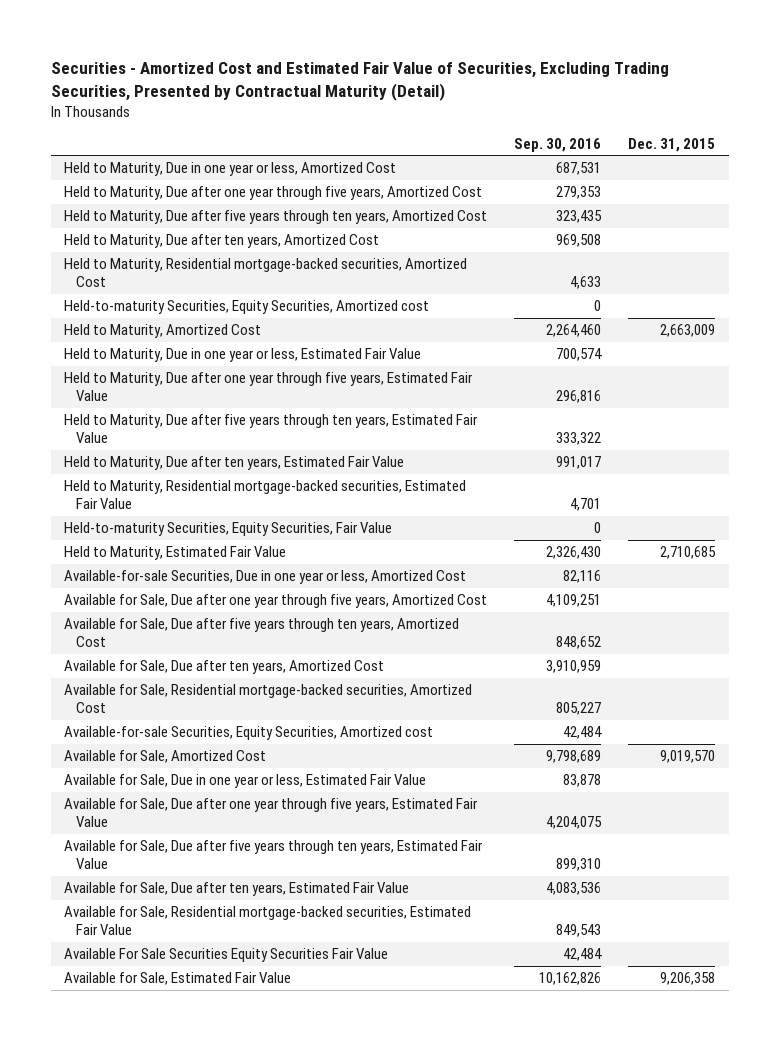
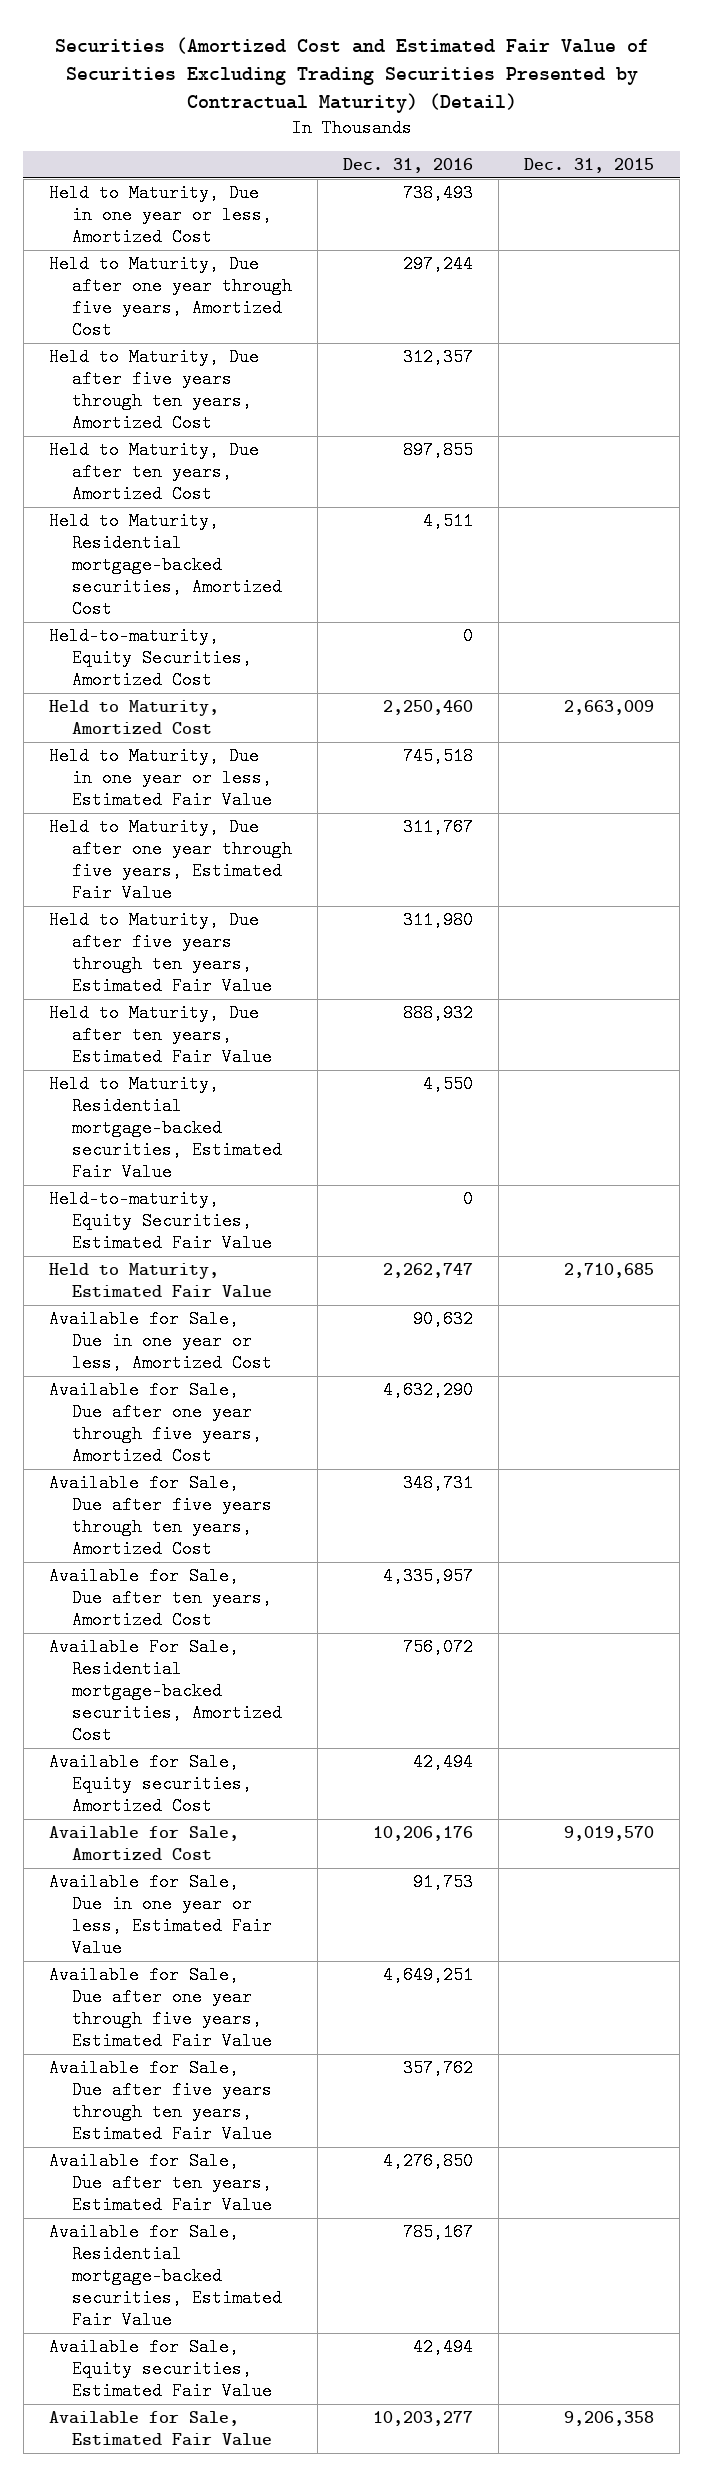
[50,61,669,101] Securities - Amortized Cost and Estimated Fair Value of Securities, Excluding Trading Securities, Presented by Contractual Maturity (Detail) -> [54,36,649,114] Securities (Amortized Cost and Estimated Fair Value of Securities Excluding Trading Securities Presented by Contractual Maturity) (Detail)
[514,137,602,152] Sep. 30, 2016 -> none
none -> [343,158,474,174] Dec. 31, 2016
[64,300,430,315] Held-to-maturity Securities, Equity Securities, Amortized cost -> [48,626,252,690] Held-to-maturity, Equity Securities, Amortized Cost
[64,522,393,537] Held-to-maturity Securities, Equity Securities, Fair Value -> [48,1189,272,1253] Held-to-maturity, Equity Securities, Estimated Fair Value
[64,570,467,585] Available-for-sale Securities, Due in one year or less, Amortized Cost -> [48,1309,272,1373] Available for Sale, Due in one year or less, Amortized Cost
[64,684,473,714] Available for Sale, Residential mortgage-backed securities, Amortized Cost -> [48,1637,282,1745] Available For Sale, Residential mortgage-backed securities, Amortized Cost
[64,726,434,741] Available-for-sale Securities, Equity Securities, Amortized cost -> [48,1752,252,1816] Available for Sale, Equity securities, Amortized Cost
[64,948,389,963] Available For Sale Securities Equity Securities Fair Value -> [48,2337,272,2401] Available for Sale, Equity securities, Estimated Fair Value

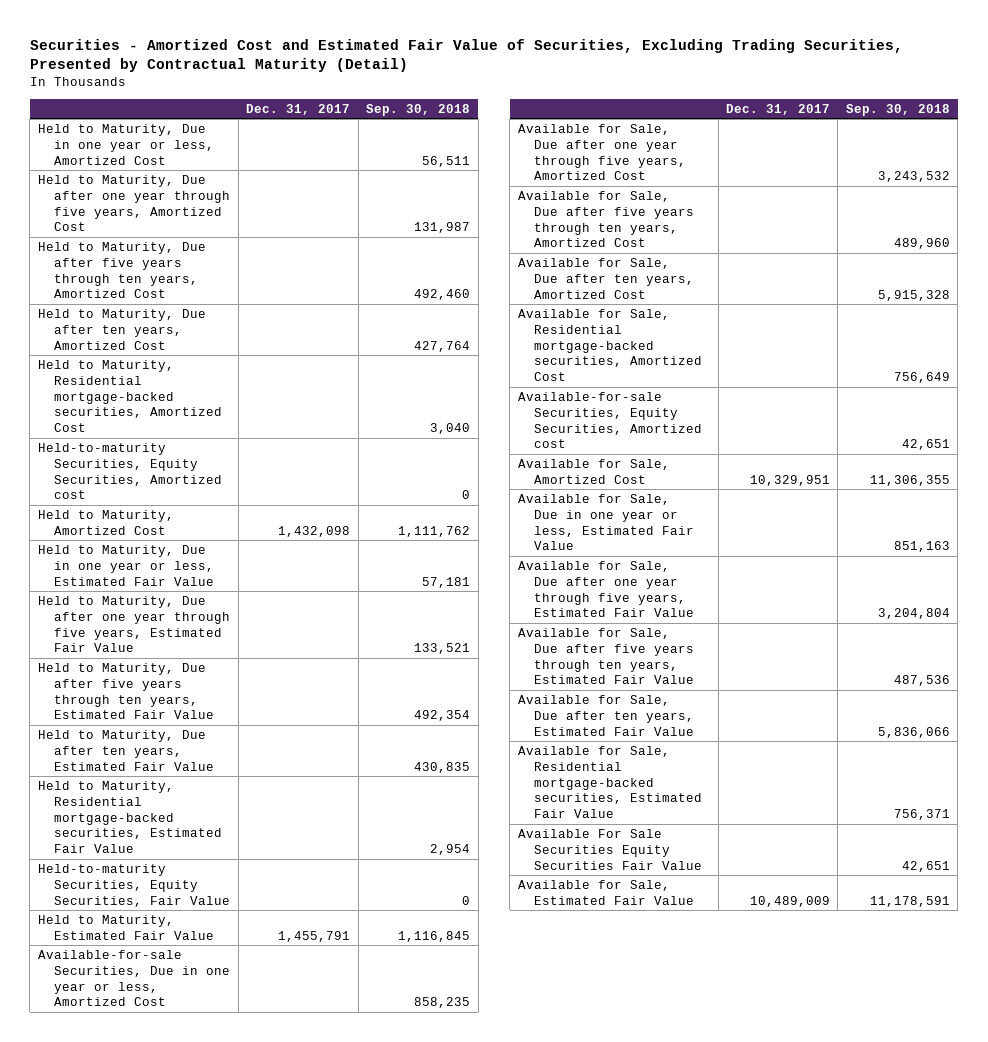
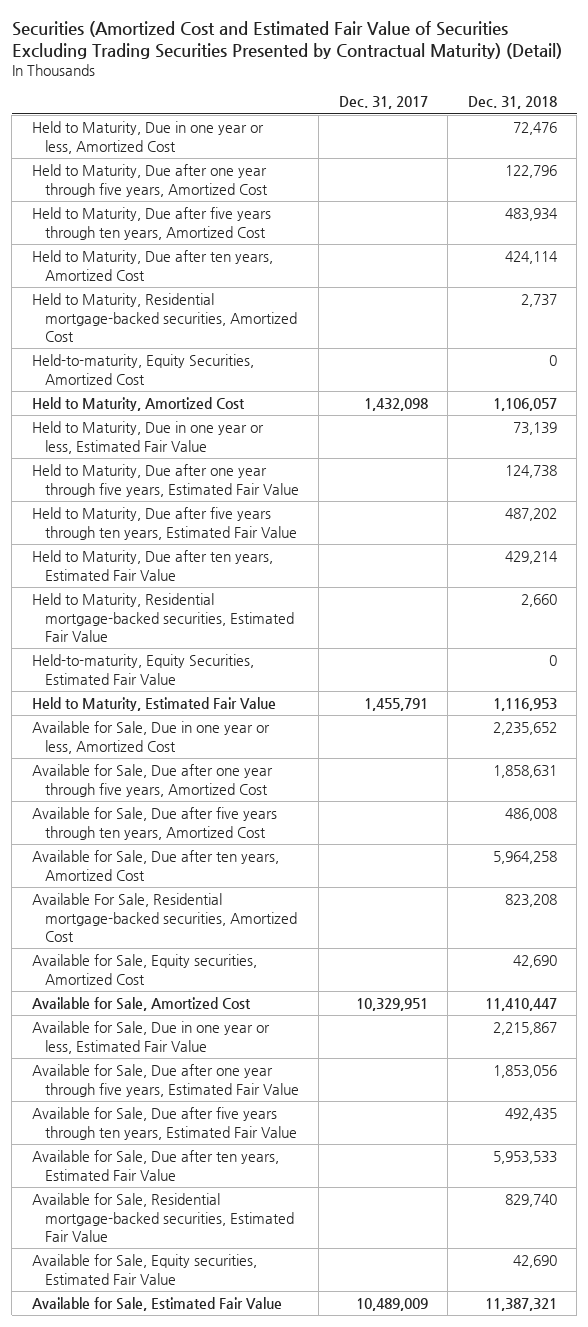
[29,38,903,73] Securities - Amortized Cost and Estimated Fair Value of Securities, Excluding Trading Securities, Presented by Contractual Maturity (Detail) -> [11,20,562,59] Securities (Amortized Cost and Estimated Fair Value of Securities Excluding Trading Securities Presented by Contractual Maturity) (Detail)
[366,103,471,116] Sep. 30, 2018 -> none
none -> [467,96,557,110] Dec. 31, 2018
[37,442,223,500] Held-to-maturity Securities, Equity Securities, Amortized cost -> [31,354,254,385] Held-to-maturity, Equity Securities, Amortized Cost
[37,863,231,907] Held-to-maturity Securities, Equity Securities, Fair Value -> [31,654,254,685] Held-to-maturity, Equity Securities, Estimated Fair Value
[37,949,231,1007] Available-for-sale Securities, Due in one year or less, Amortized Cost -> [31,721,270,754] Available for Sale, Due in one year or less, Amortized Cost
[517,308,703,382] Available for Sale, Residential mortgage-backed securities, Amortized Cost -> [31,893,297,943] Available For Sale, Residential mortgage-backed securities, Amortized Cost
[517,391,703,449] Available-for-sale Securities, Equity Securities, Amortized cost -> [31,954,257,985] Available for Sale, Equity securities, Amortized Cost
[517,828,703,870] Available For Sale Securities Equity Securities Fair Value -> [31,1254,257,1285] Available for Sale, Equity securities, Estimated Fair Value

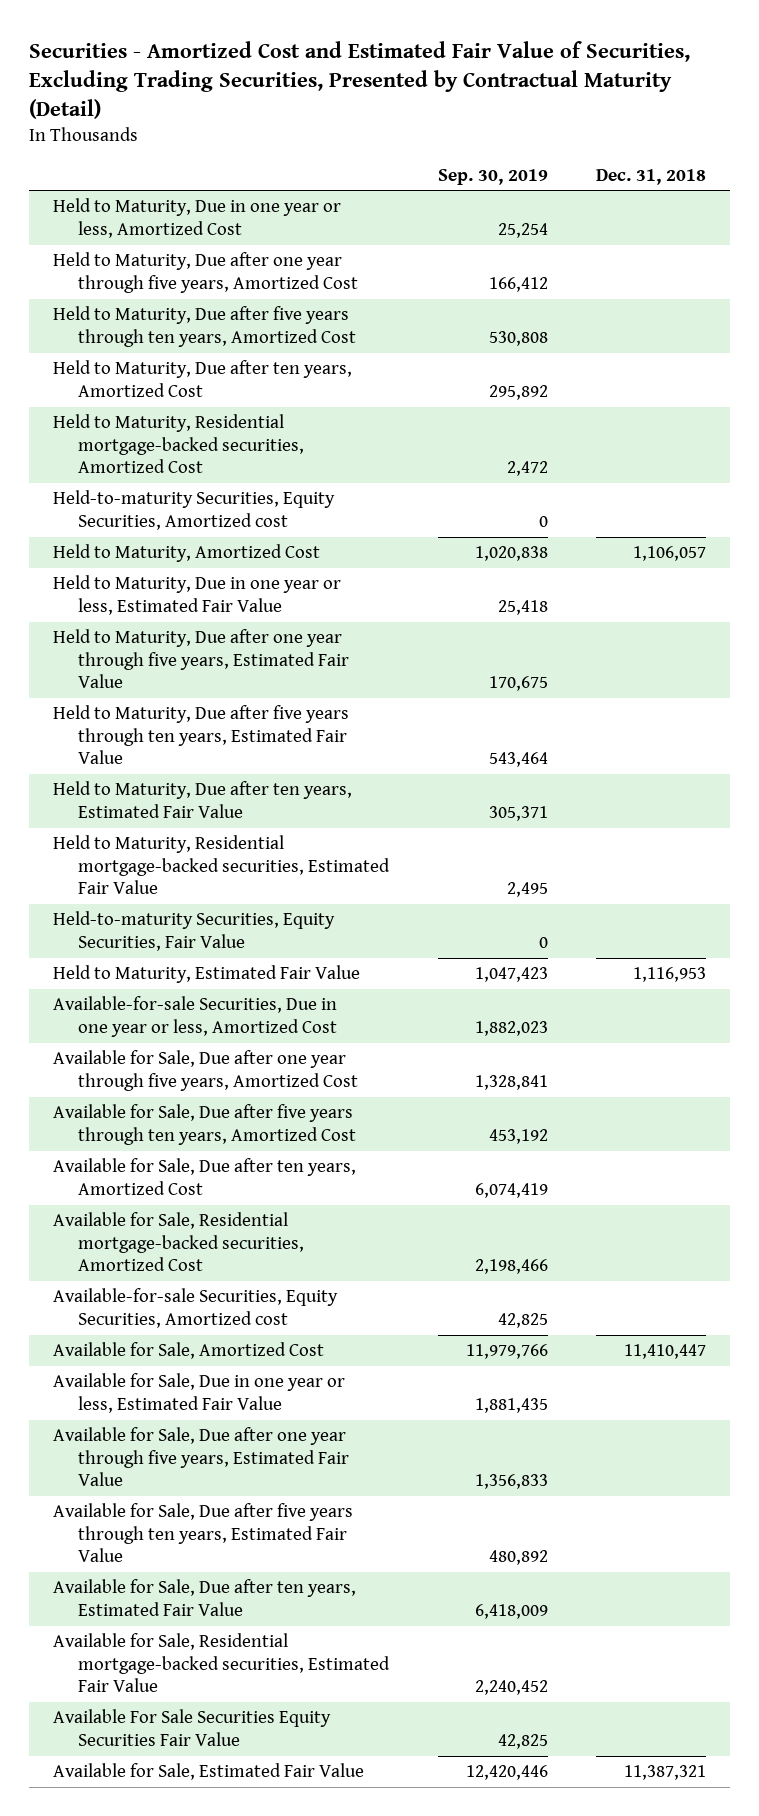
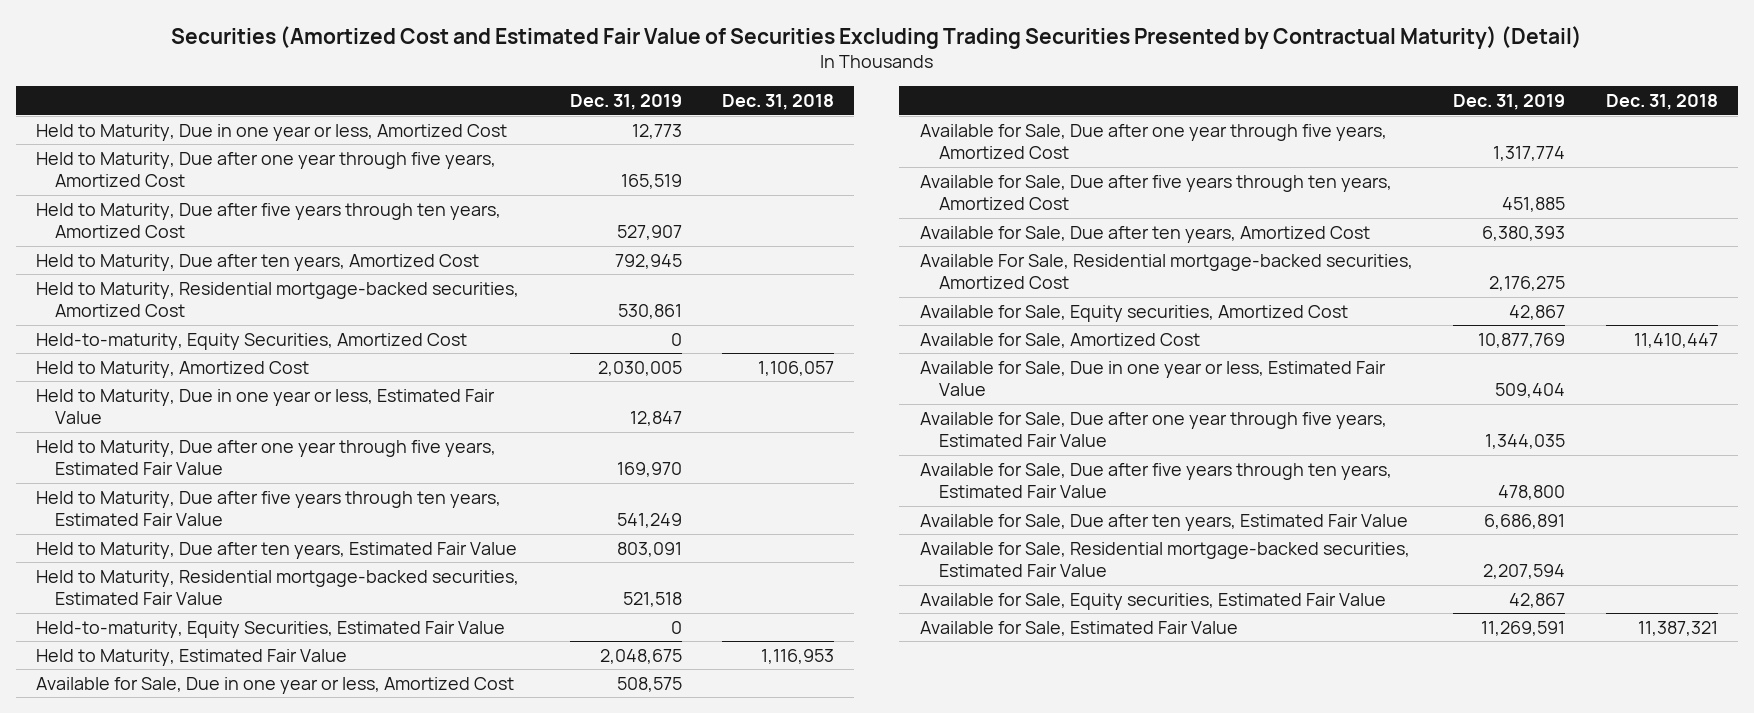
[29,41,691,119] Securities - Amortized Cost and Estimated Fair Value of Securities, Excluding Trading Securities, Presented by Contractual Maturity (Detail) -> [170,25,1582,49] Securities (Amortized Cost and Estimated Fair Value of Securities Excluding Trading Securities Presented by Contractual Maturity) (Detail)
[437,168,548,185] Sep. 30, 2019 -> none
none -> [569,94,682,111] Dec. 31, 2019
[53,490,336,530] Held-to-maturity Securities, Equity Securities, Amortized cost -> [36,332,468,350] Held-to-maturity, Equity Securities, Amortized Cost
[53,911,336,951] Held-to-maturity Securities, Equity Securities, Fair Value -> [36,620,506,638] Held-to-maturity, Equity Securities, Estimated Fair Value
[53,996,338,1037] Available-for-sale Securities, Due in one year or less, Amortized Cost -> [36,676,515,694] Available for Sale, Due in one year or less, Amortized Cost
[53,1212,305,1272] Available for Sale, Residential mortgage-backed securities, Amortized Cost -> [919,253,1413,290] Available For Sale, Residential mortgage-backed securities, Amortized Cost
[53,1288,339,1328] Available-for-sale Securities, Equity Securities, Amortized cost -> [919,304,1348,322] Available for Sale, Equity securities, Amortized Cost
[53,1709,332,1746] Available For Sale Securities Equity Securities Fair Value -> [919,592,1386,610] Available for Sale, Equity securities, Estimated Fair Value

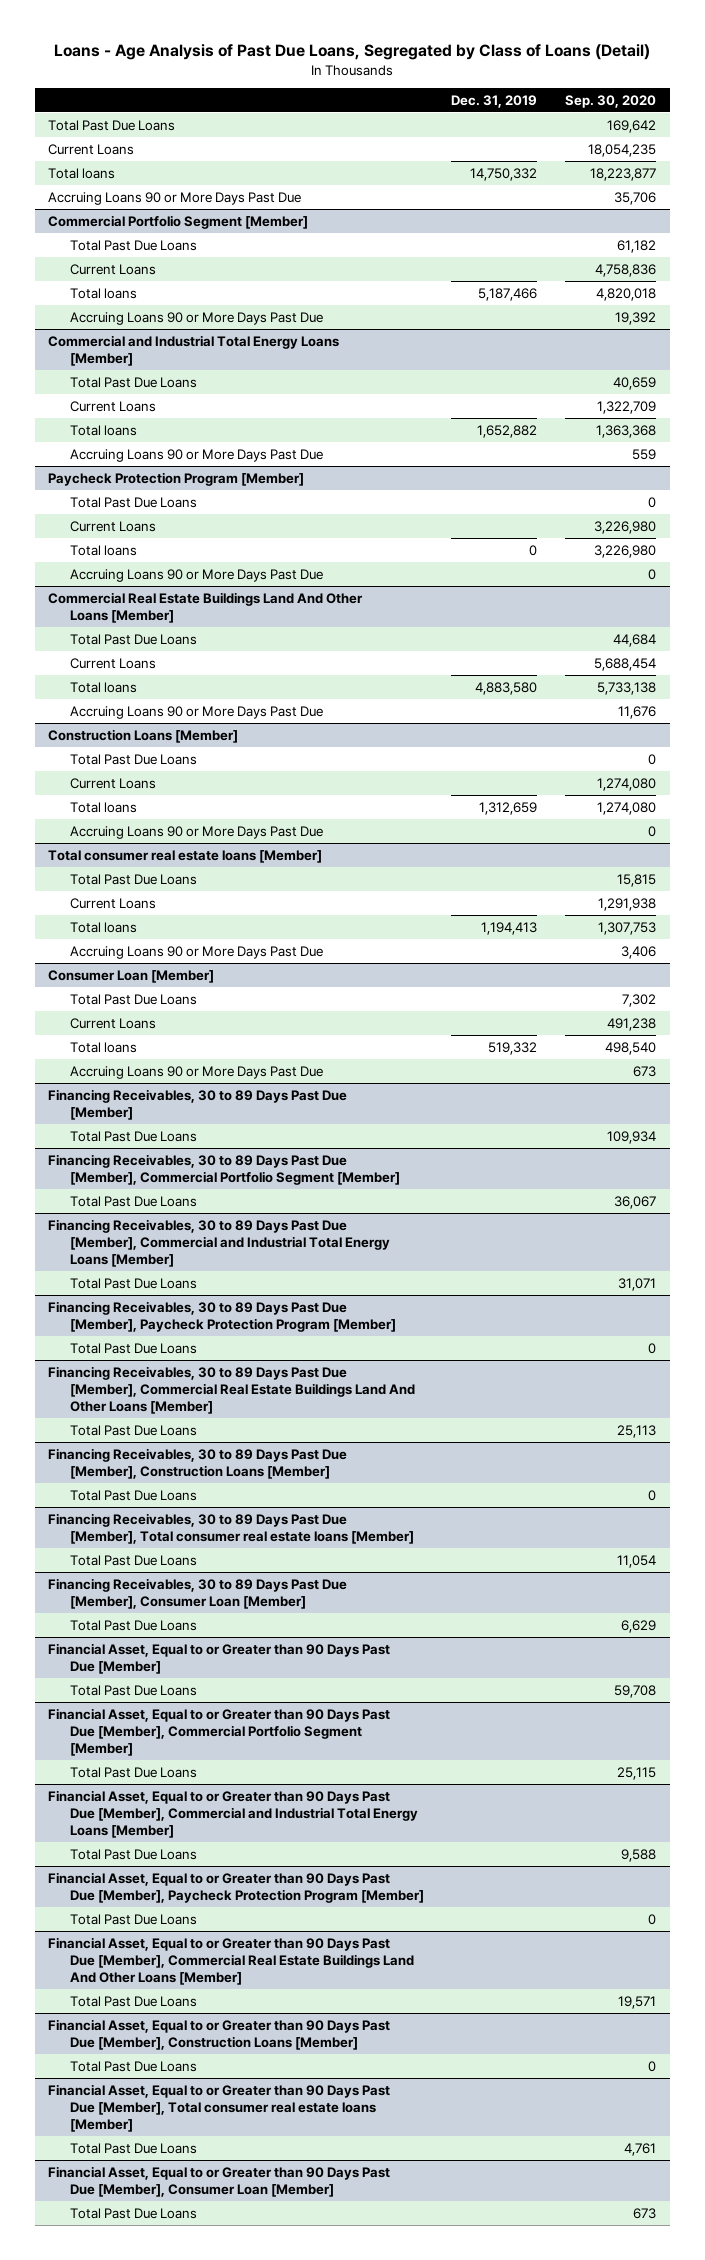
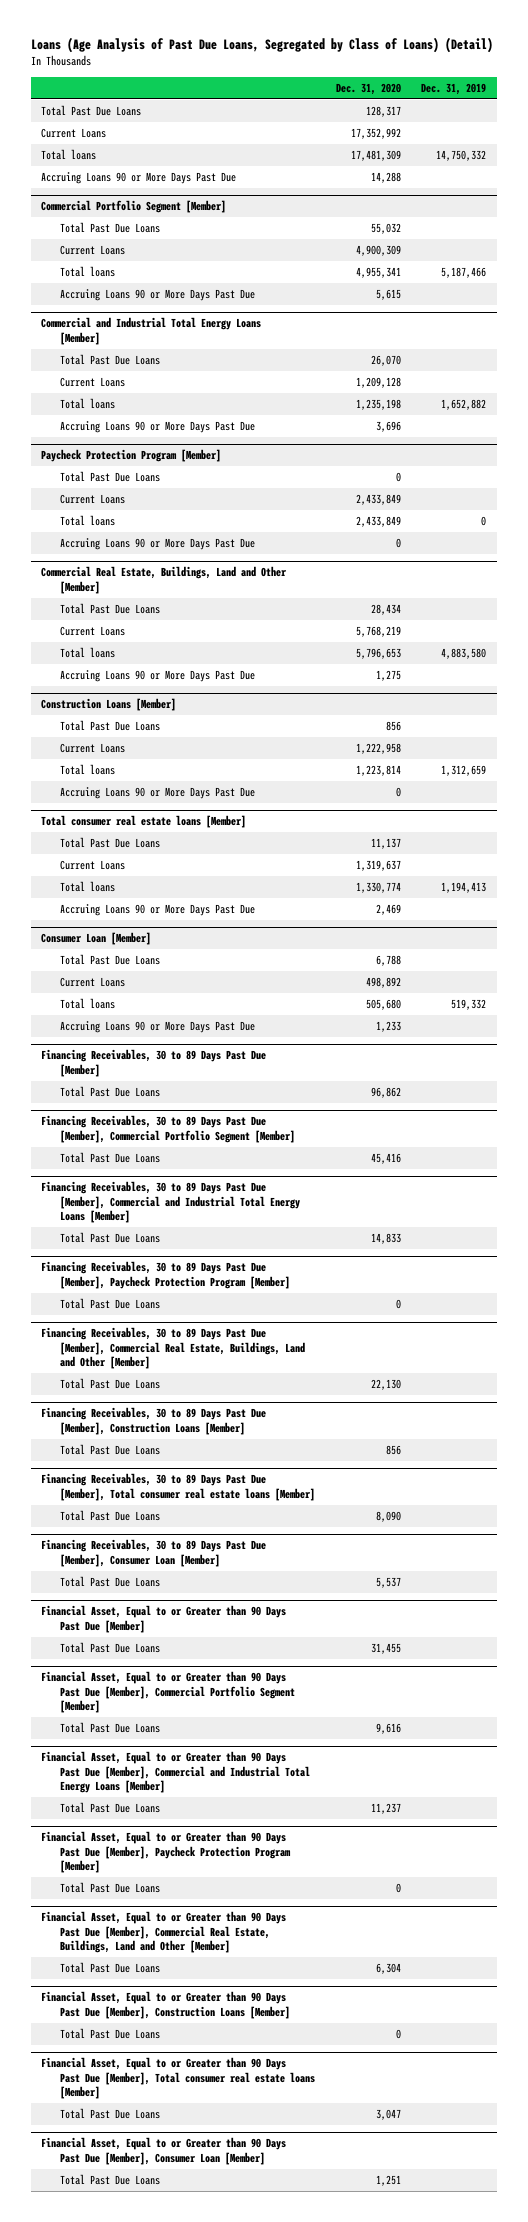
[54,43,651,60] Loans - Age Analysis of Past Due Loans, Segregated by Class of Loans (Detail) -> [31,37,494,54] Loans (Age Analysis of Past Due Loans, Segregated by Class of Loans) (Detail)
[565,94,657,108] Sep. 30, 2020 -> none
none -> [335,82,401,95] Dec. 31, 2020
[48,591,364,623] Commercial Real Estate Buildings Land And Other Loans [Member] -> [41,566,288,594] Commercial Real Estate, Buildings, Land and Other [Member]
[48,1365,415,1414] Financing Receivables, 30 to 89 Days Past Due [Member], Commercial Real Estate Buildings Land And Other Loans [Member] -> [41,1327,306,1370] Financing Receivables, 30 to 89 Days Past Due [Member], Commercial Real Estate, Buildings, Land and Other [Member]
[48,1936,414,1985] Financial Asset, Equal to or Greater than 90 Days Past Due [Member], Commercial Real Estate Buildings Land And Other Loans [Member] -> [41,1911,287,1954] Financial Asset, Equal to or Greater than 90 Days Past Due [Member], Commercial Real Estate, Buildings, Land and Other [Member]

